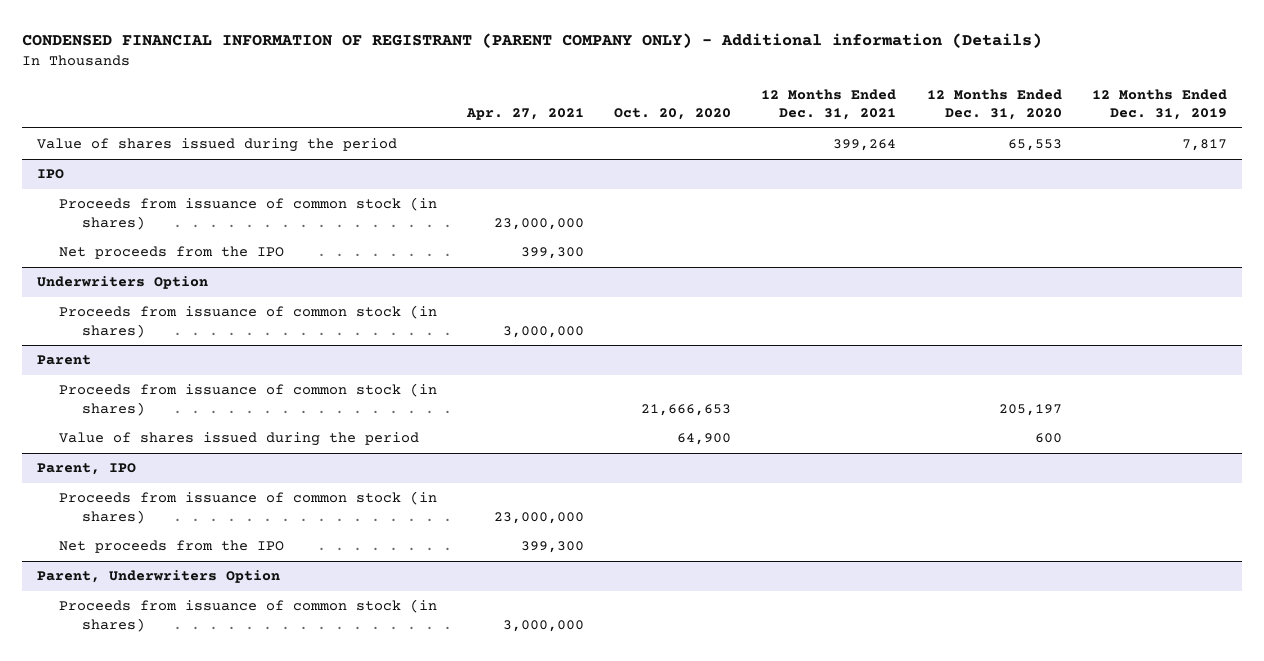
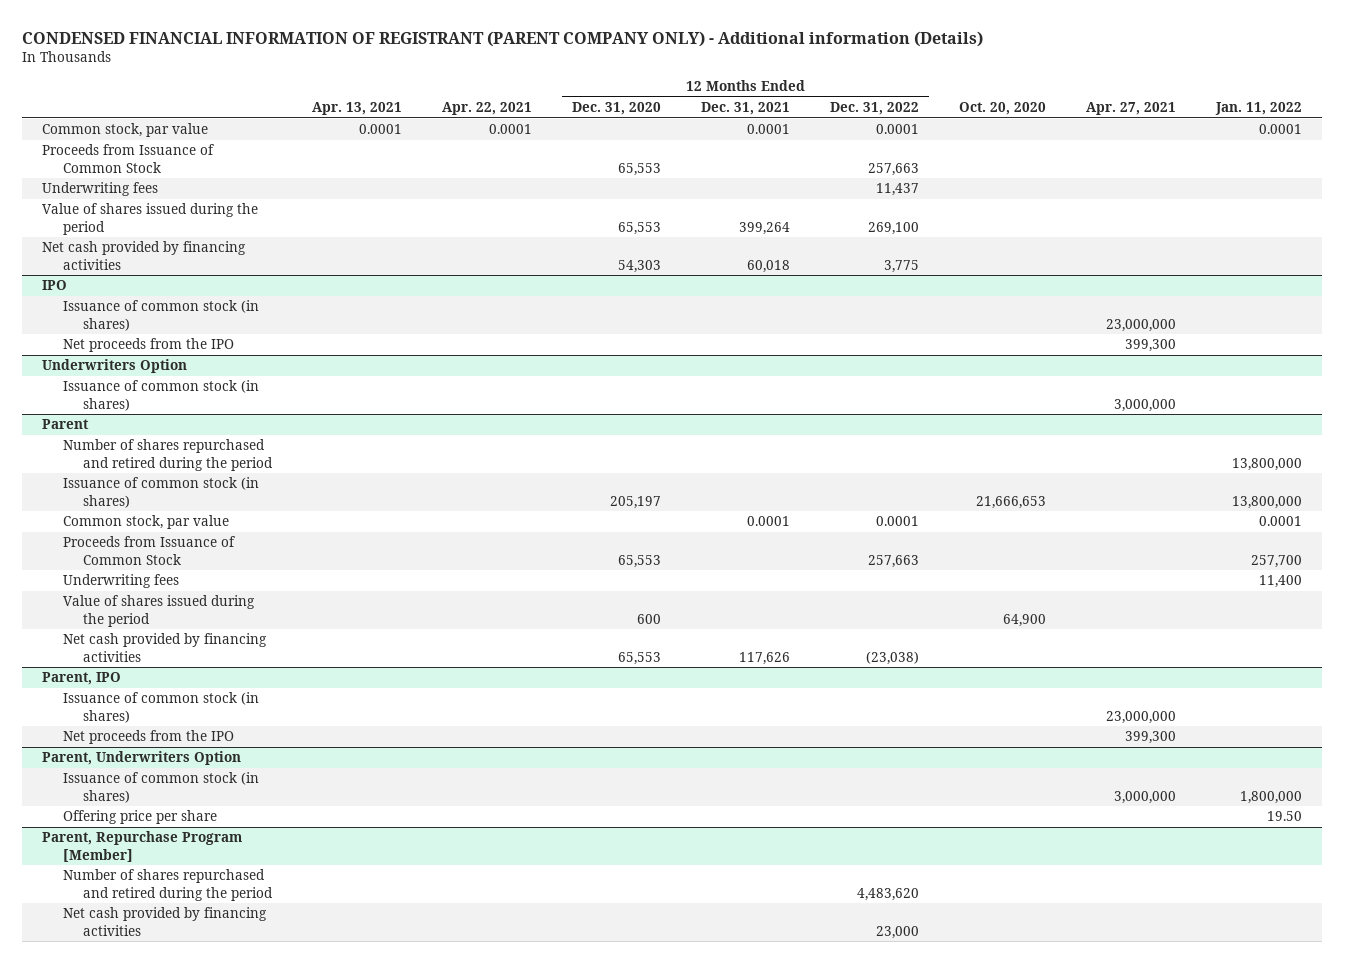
[1091,88,1227,121] 12 Months Ended Dec. 31, 2019 -> none
none -> [311,102,402,116] Apr. 13, 2021
none -> [441,102,532,116] Apr. 22, 2021
none -> [830,102,920,116] Dec. 31, 2022
none -> [1215,102,1303,116] Jan. 11, 2022
none -> [42,123,209,138] Common stock, par value
none -> [42,144,215,173] Proceeds from Issuance of Common Stock
none -> [42,182,159,197] Underwriting fees
none -> [42,241,247,270] Net cash provided by financing activities
[59,197,438,230] Proceeds from issuance of common stock (in shares) -> [62,300,259,331] Issuance of common stock (in shares)
[59,305,438,338] Proceeds from issuance of common stock (in shares) -> [62,380,259,411] Issuance of common stock (in shares)
none -> [62,439,273,471] Number of shares repurchased and retired during the period
[59,383,438,416] Proceeds from issuance of common stock (in shares) -> [62,477,259,508] Issuance of common stock (in shares)
none -> [62,515,229,530] Common stock, par value
none -> [62,536,235,565] Proceeds from Issuance of Common Stock
none -> [62,574,179,589] Underwriting fees
none -> [62,633,267,662] Net cash provided by financing activities
[59,491,438,524] Proceeds from issuance of common stock (in shares) -> [62,692,259,723] Issuance of common stock (in shares)
[59,599,438,632] Proceeds from issuance of common stock (in shares) -> [62,772,259,803] Issuance of common stock (in shares)
none -> [62,810,217,825] Offering price per share
none -> [42,831,243,862] Parent, Repurchase Program [Member]
none -> [62,869,273,901] Number of shares repurchased and retired during the period
none -> [62,907,267,936] Net cash provided by financing activities

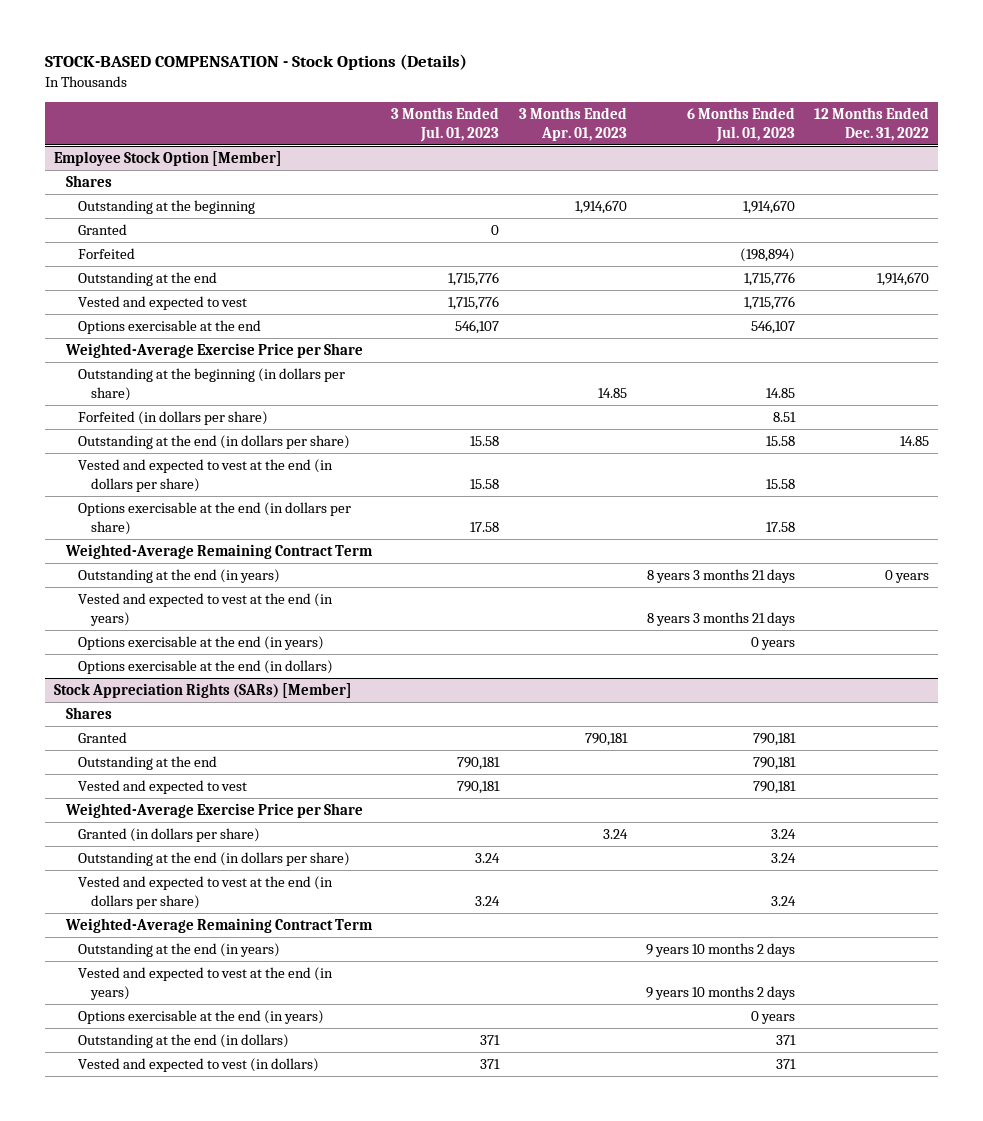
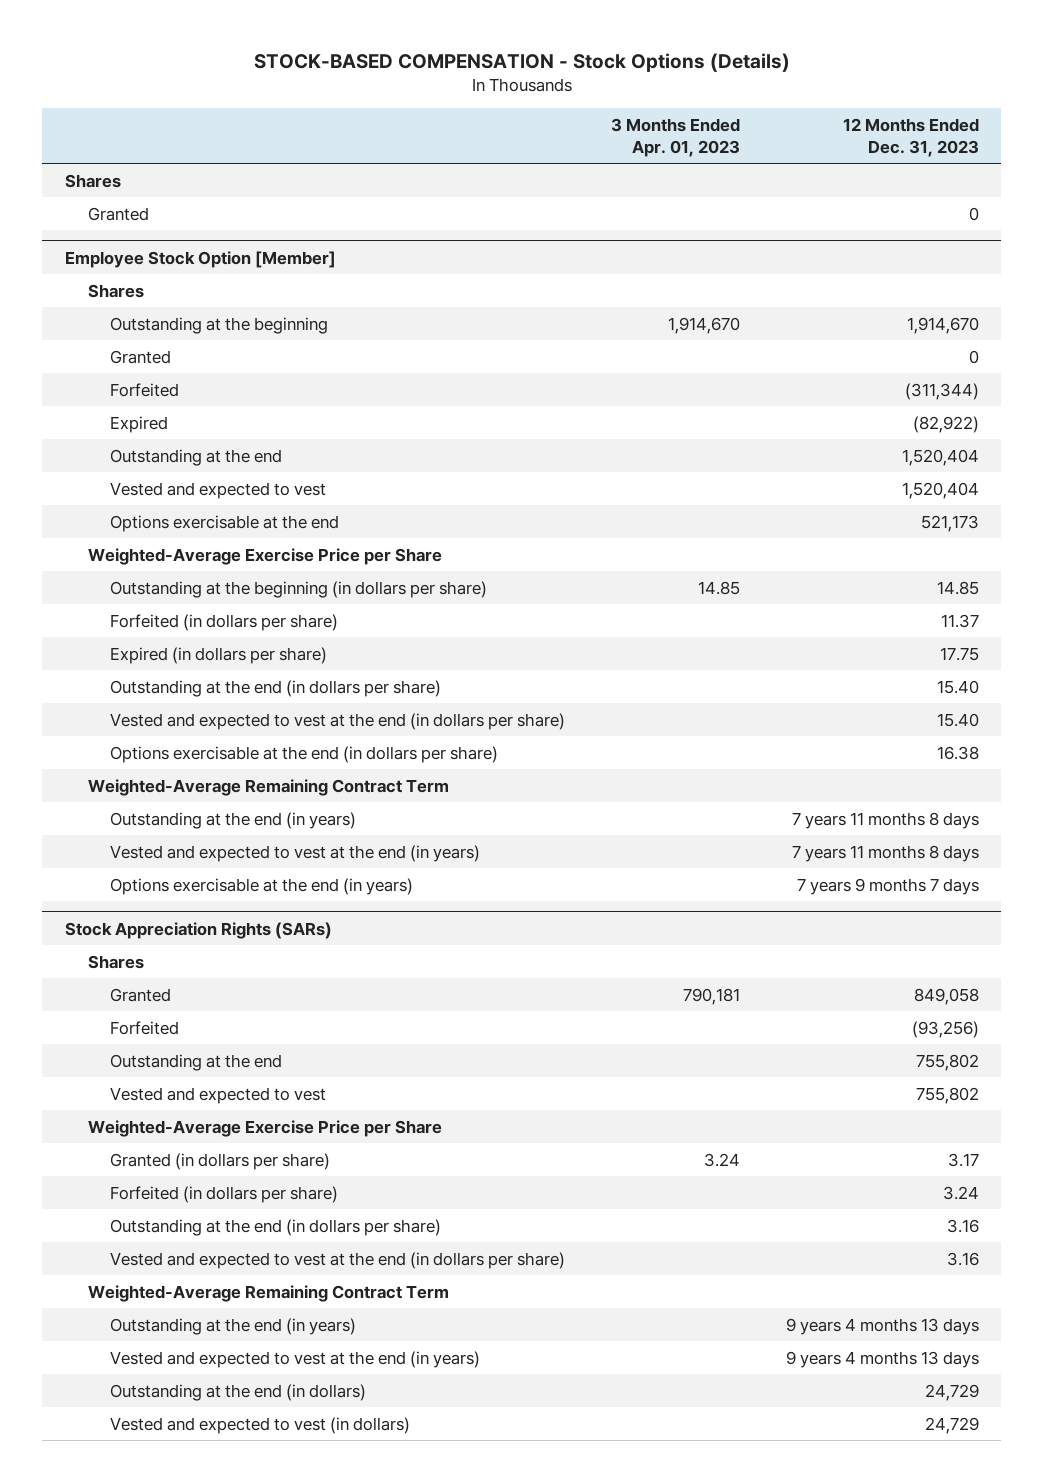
[391,107,500,142] 3 Months Ended Jul. 01, 2023 -> none
[686,107,795,142] 6 Months Ended Jul. 01, 2023 -> none
[813,107,929,141] 12 Months Ended Dec. 31, 2022 -> none
none -> [842,117,979,157] 12 Months Ended Dec. 31, 2023
none -> [64,173,121,188] Shares
none -> [87,206,149,221] Granted
none -> [110,415,169,433] Expired
none -> [110,646,328,664] Expired (in dollars per share)
[78,660,334,675] Options exercisable at the end (in dollars) -> none
[54,683,353,699] Stock Appreciation Rights (SARs) [Member] -> [64,921,332,939] Stock Appreciation Rights (SARs)
none -> [110,1020,180,1035] Forfeited
none -> [110,1185,339,1203] Forfeited (in dollars per share)
[78,1010,325,1025] Options exercisable at the end (in years) -> none

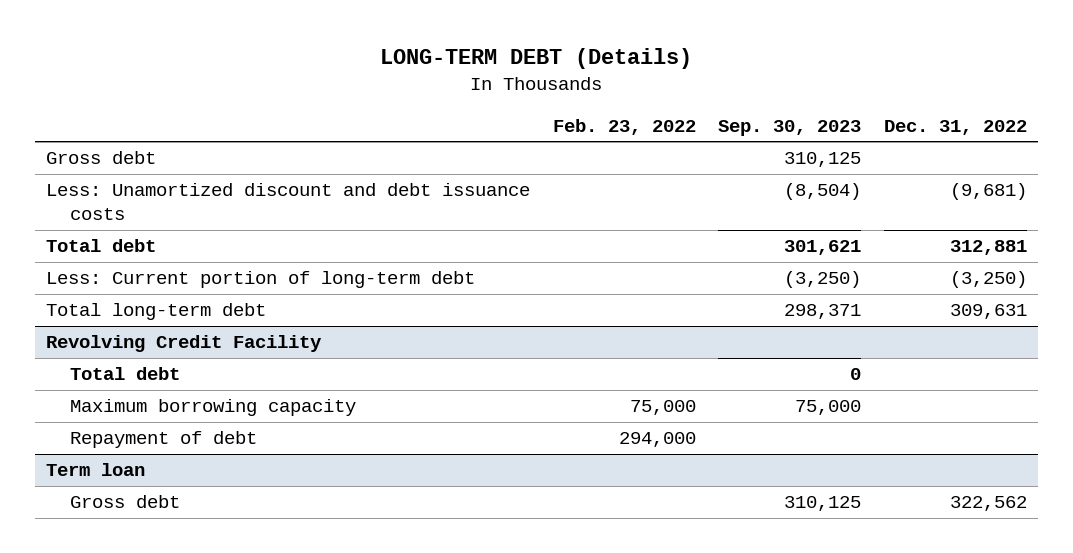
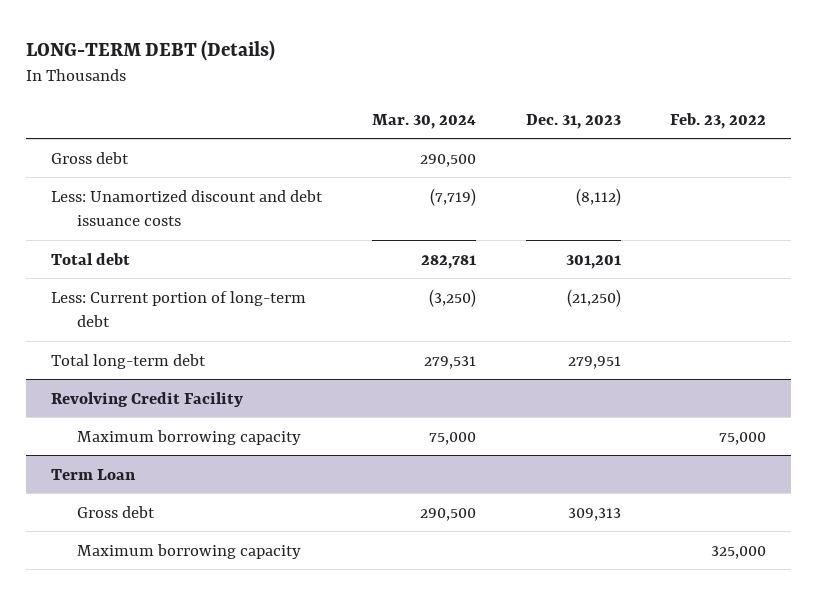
[718,119,862,136] Sep. 30, 2023 -> none
[883,119,1027,135] Dec. 31, 2022 -> none
none -> [371,113,476,129] Mar. 30, 2024
none -> [525,113,621,129] Dec. 31, 2023
[70,367,181,381] Total debt -> none
[70,431,258,449] Repayment of debt -> none
[46,463,146,477] Term loan -> [51,468,137,480] Term Loan
none -> [76,543,301,559] Maximum borrowing capacity

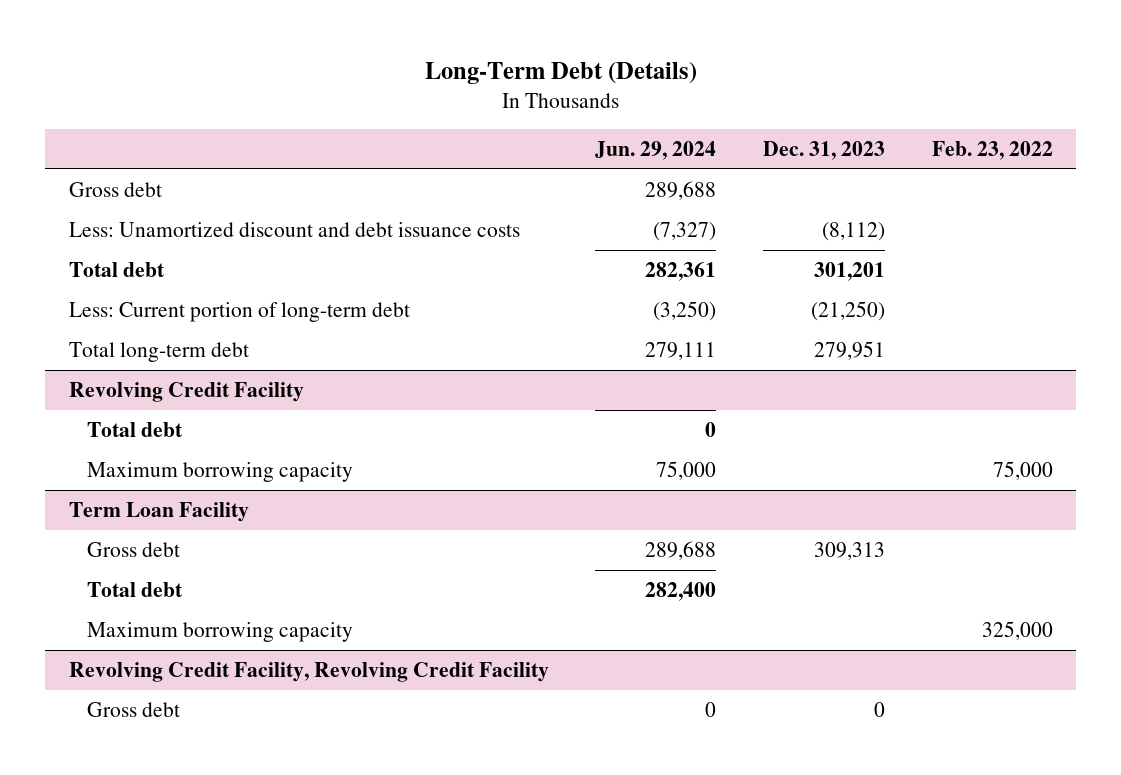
[26,39,276,61] LONG-TERM DEBT (Details) -> [424,61,697,84] Long-Term Debt (Details)
[371,113,476,129] Mar. 30, 2024 -> none
none -> [595,141,717,161] Jun. 29, 2024
none -> [86,421,183,437] Total debt
[51,468,137,480] Term Loan -> [68,501,249,522] Term Loan Facility
none -> [86,581,183,597] Total debt
none -> [68,661,549,682] Revolving Credit Facility, Revolving Credit Facility
none -> [86,701,180,717] Gross debt

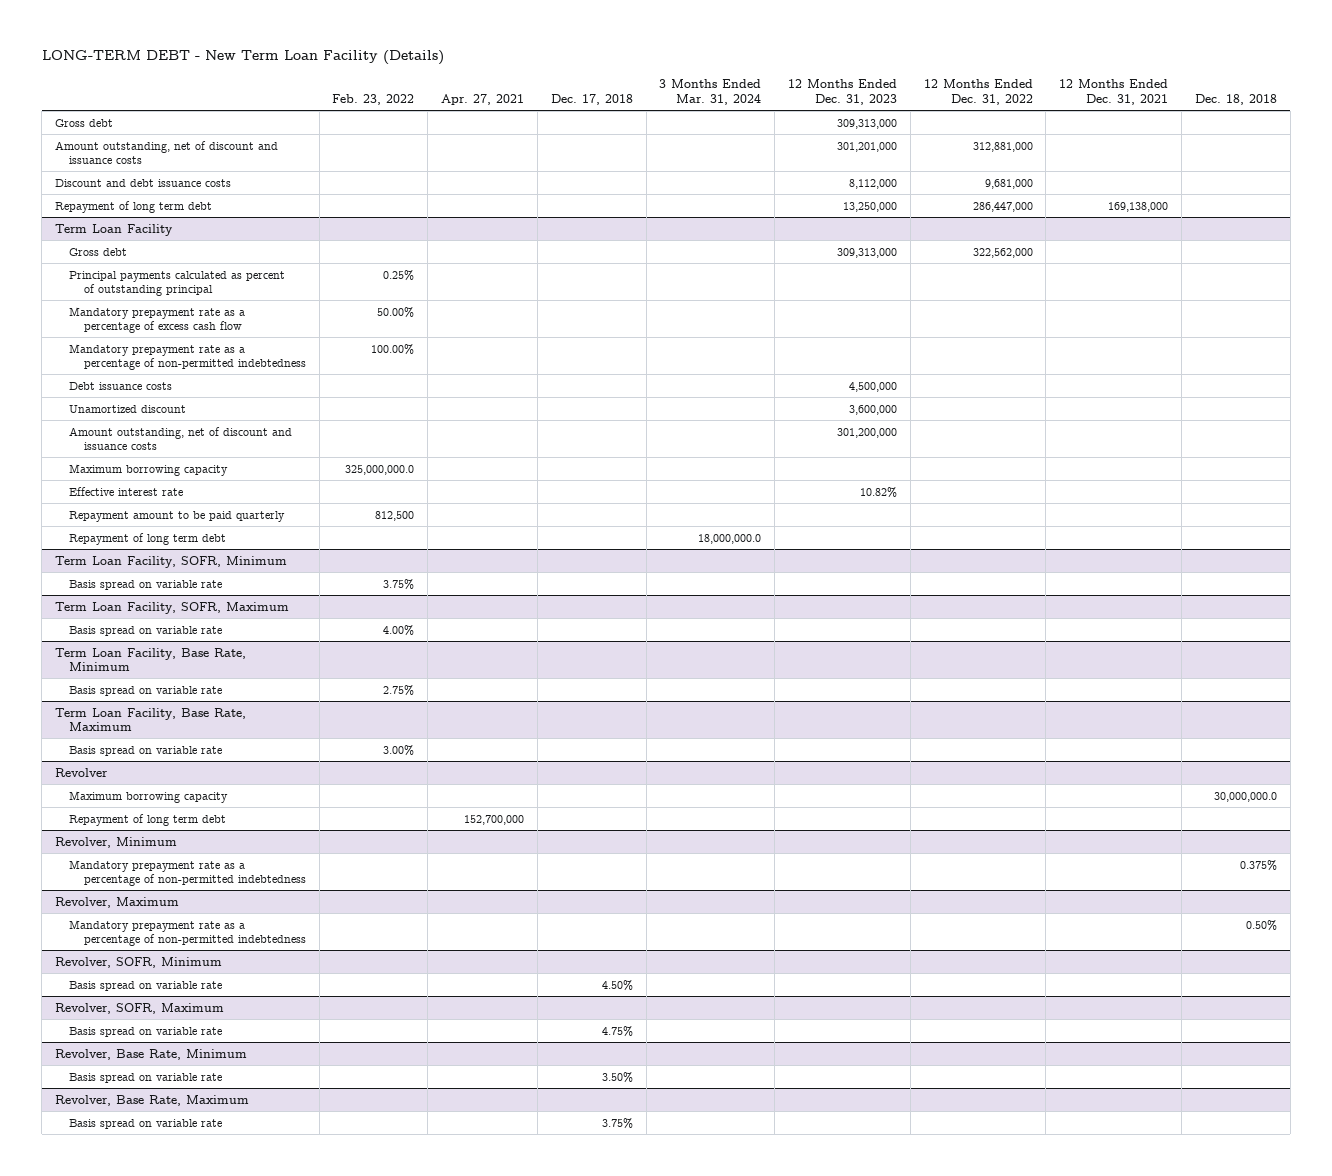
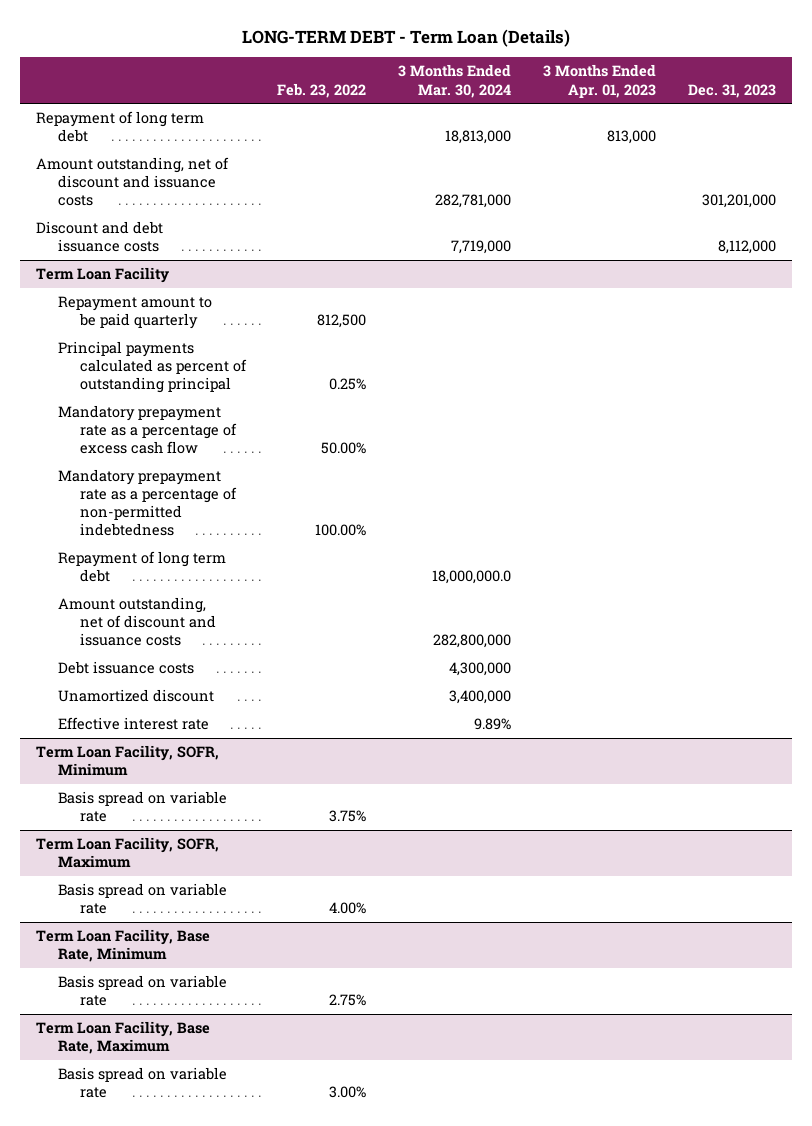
[41,50,444,66] LONG-TERM DEBT - New Term Loan Facility (Details) -> [242,28,571,47] LONG-TERM DEBT - Term Loan (Details)
[441,93,525,105] Apr. 27, 2021 -> none
[550,93,633,105] Dec. 17, 2018 -> none
[659,79,762,105] 3 Months Ended Mar. 31, 2024 -> none
[787,79,897,105] 12 Months Ended Dec. 31, 2023 -> none
[923,79,1033,105] 12 Months Ended Dec. 31, 2022 -> none
[1059,79,1169,105] 12 Months Ended Dec. 31, 2021 -> none
[1194,93,1277,105] Dec. 18, 2018 -> none
none -> [398,64,512,98] 3 Months Ended Mar. 30, 2024
none -> [543,64,657,98] 3 Months Ended Apr. 01, 2023
none -> [688,83,777,98] Dec. 31, 2023
[54,118,113,127] Gross debt -> none
[54,200,212,213] Repayment of long term debt -> [36,111,205,143] Repayment of long term debt
[69,247,128,256] Gross debt -> none
[69,510,286,522] Repayment amount to be paid quarterly -> [57,296,212,330] Repayment amount to be paid quarterly
[69,532,227,545] Repayment of long term debt -> [57,551,226,583] Repayment of long term debt
[69,426,293,450] Amount outstanding, net of discount and issuance costs -> [57,597,216,647] Amount outstanding, net of discount and issuance costs
[69,463,229,476] Maximum borrowing capacity -> none
[54,767,108,777] Revolver -> none
[69,790,229,803] Maximum borrowing capacity -> none
[69,813,227,826] Repayment of long term debt -> none
[54,836,177,848] Revolver, Minimum -> none
[69,859,306,886] Mandatory prepayment rate as a percentage of non-permitted indebtedness -> none
[54,896,179,908] Revolver, Maximum -> none
[69,919,306,946] Mandatory prepayment rate as a percentage of non-permitted indebtedness -> none
[54,956,222,968] Revolver, SOFR, Minimum -> none
[69,980,223,991] Basis spread on variable rate -> none
[54,1002,224,1014] Revolver, SOFR, Maximum -> none
[69,1026,223,1037] Basis spread on variable rate -> none
[54,1048,247,1060] Revolver, Base Rate, Minimum -> none
[69,1072,223,1083] Basis spread on variable rate -> none
[54,1094,249,1106] Revolver, Base Rate, Maximum -> none
[69,1118,223,1129] Basis spread on variable rate -> none

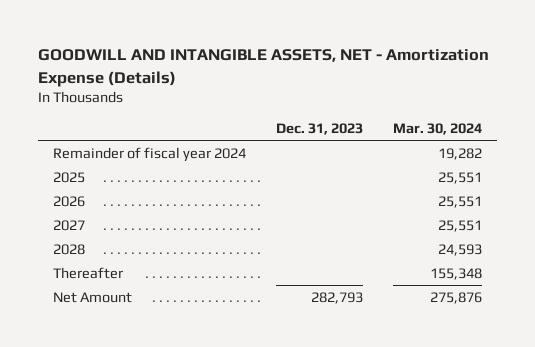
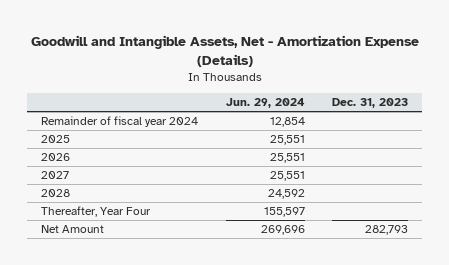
[37,49,489,87] GOODWILL AND INTANGIBLE ASSETS, NET - Amortization Expense (Details) -> [30,35,419,67] Goodwill and Intangible Assets, Net - Amortization Expense (Details)
[393,123,483,136] Mar. 30, 2024 -> none
none -> [225,98,305,109] Jun. 29, 2024
[52,266,123,279] Thereafter -> [41,206,152,218] Thereafter, Year Four

